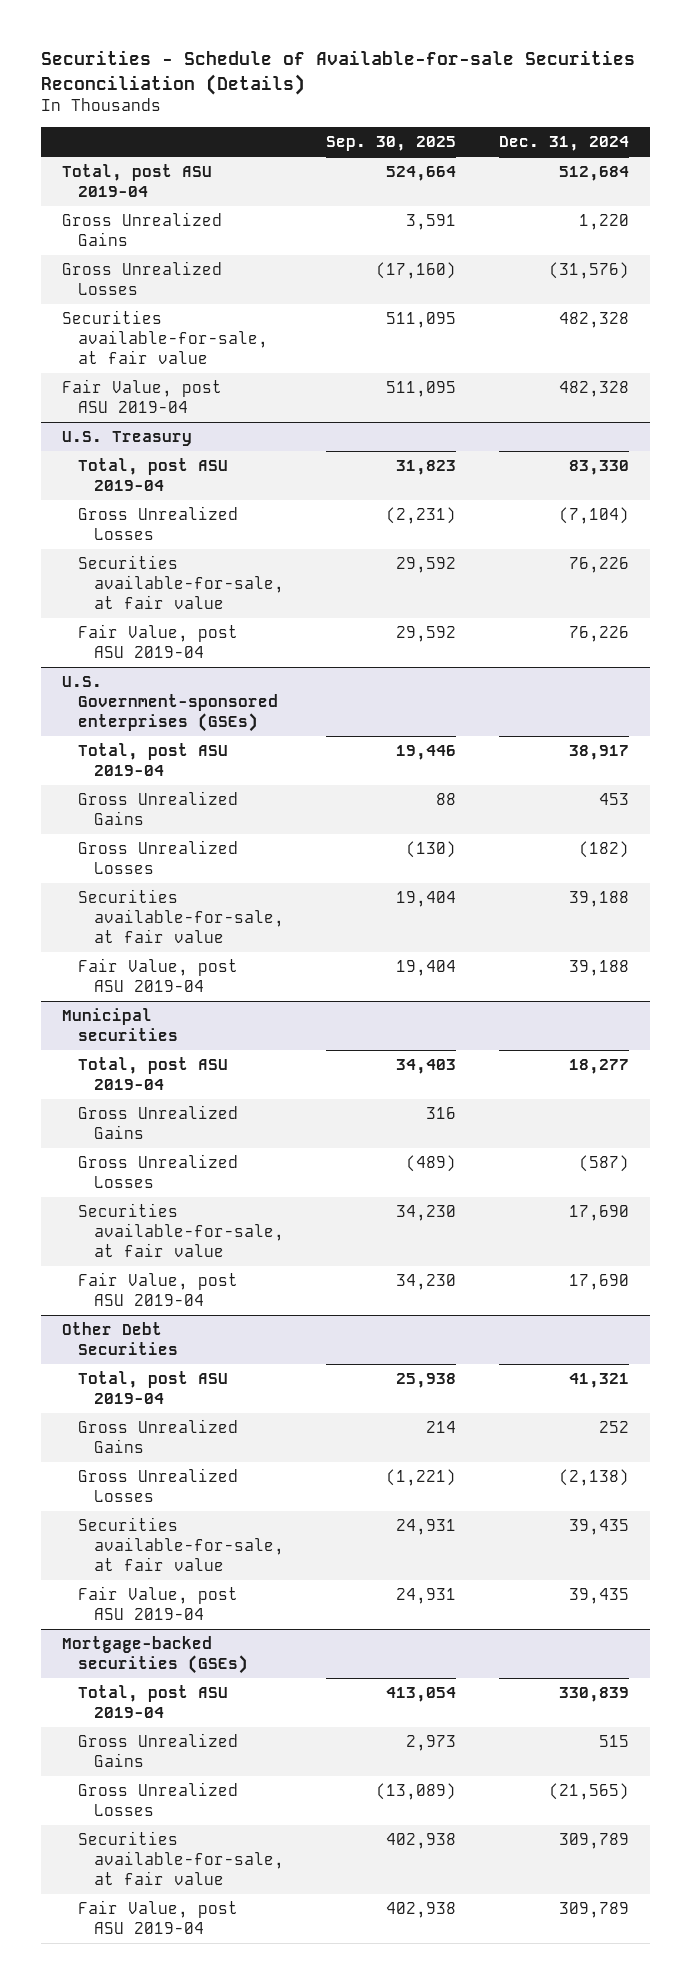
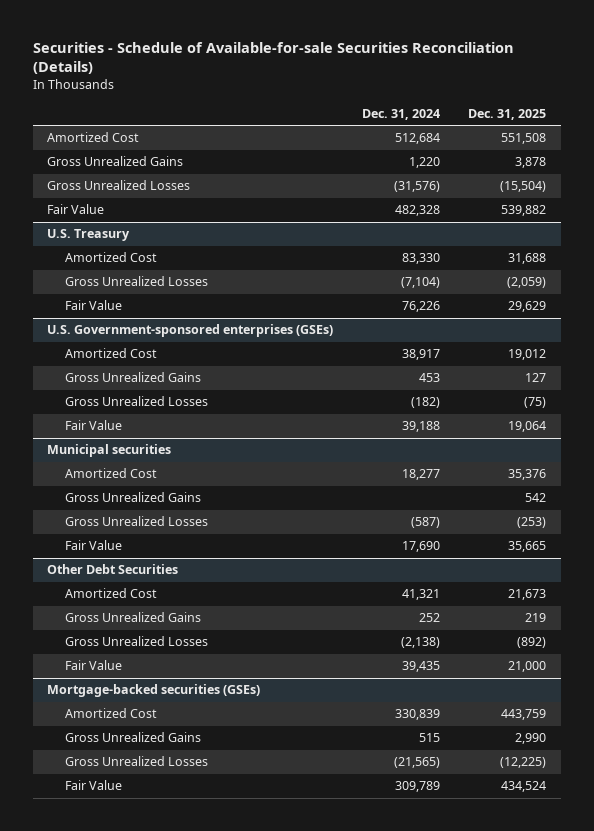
[326,136,457,152] Sep. 30, 2025 -> none
none -> [468,108,547,120] Dec. 31, 2025
[61,164,212,197] Total, post ASU 2019-04 -> [47,132,140,143] Amortized Cost
[61,379,222,413] Fair Value, post ASU 2019-04 -> none
[61,310,269,364] Securities available-for-sale, at fair value -> [47,204,105,215] Fair Value
[78,458,229,491] Total, post ASU 2019-04 -> [65,252,158,263] Amortized Cost
[78,624,239,658] Fair Value, post ASU 2019-04 -> none
[78,555,285,609] Securities available-for-sale, at fair value -> [65,300,123,311] Fair Value
[78,743,229,776] Total, post ASU 2019-04 -> [65,348,158,359] Amortized Cost
[78,958,239,992] Fair Value, post ASU 2019-04 -> none
[78,889,285,943] Securities available-for-sale, at fair value -> [65,420,123,431] Fair Value
[78,1057,229,1090] Total, post ASU 2019-04 -> [65,468,158,479] Amortized Cost
[78,1272,239,1306] Fair Value, post ASU 2019-04 -> none
[78,1203,285,1257] Securities available-for-sale, at fair value -> [65,540,123,551] Fair Value
[78,1371,229,1404] Total, post ASU 2019-04 -> [65,588,158,599] Amortized Cost
[78,1586,239,1620] Fair Value, post ASU 2019-04 -> none
[78,1517,285,1571] Securities available-for-sale, at fair value -> [65,660,123,671] Fair Value
[78,1685,229,1718] Total, post ASU 2019-04 -> [65,708,158,719] Amortized Cost
[78,1900,239,1934] Fair Value, post ASU 2019-04 -> none
[78,1831,285,1885] Securities available-for-sale, at fair value -> [65,780,123,791] Fair Value

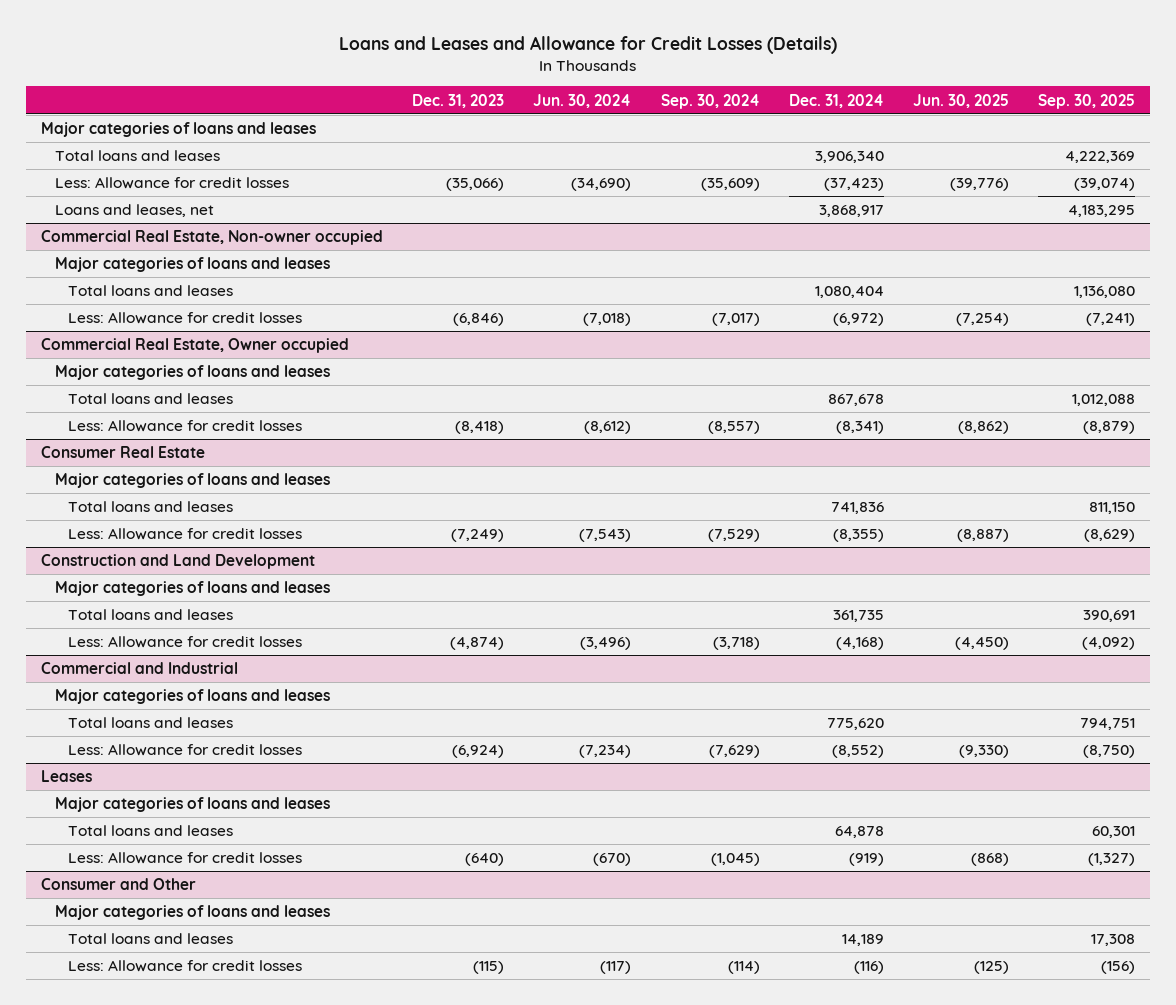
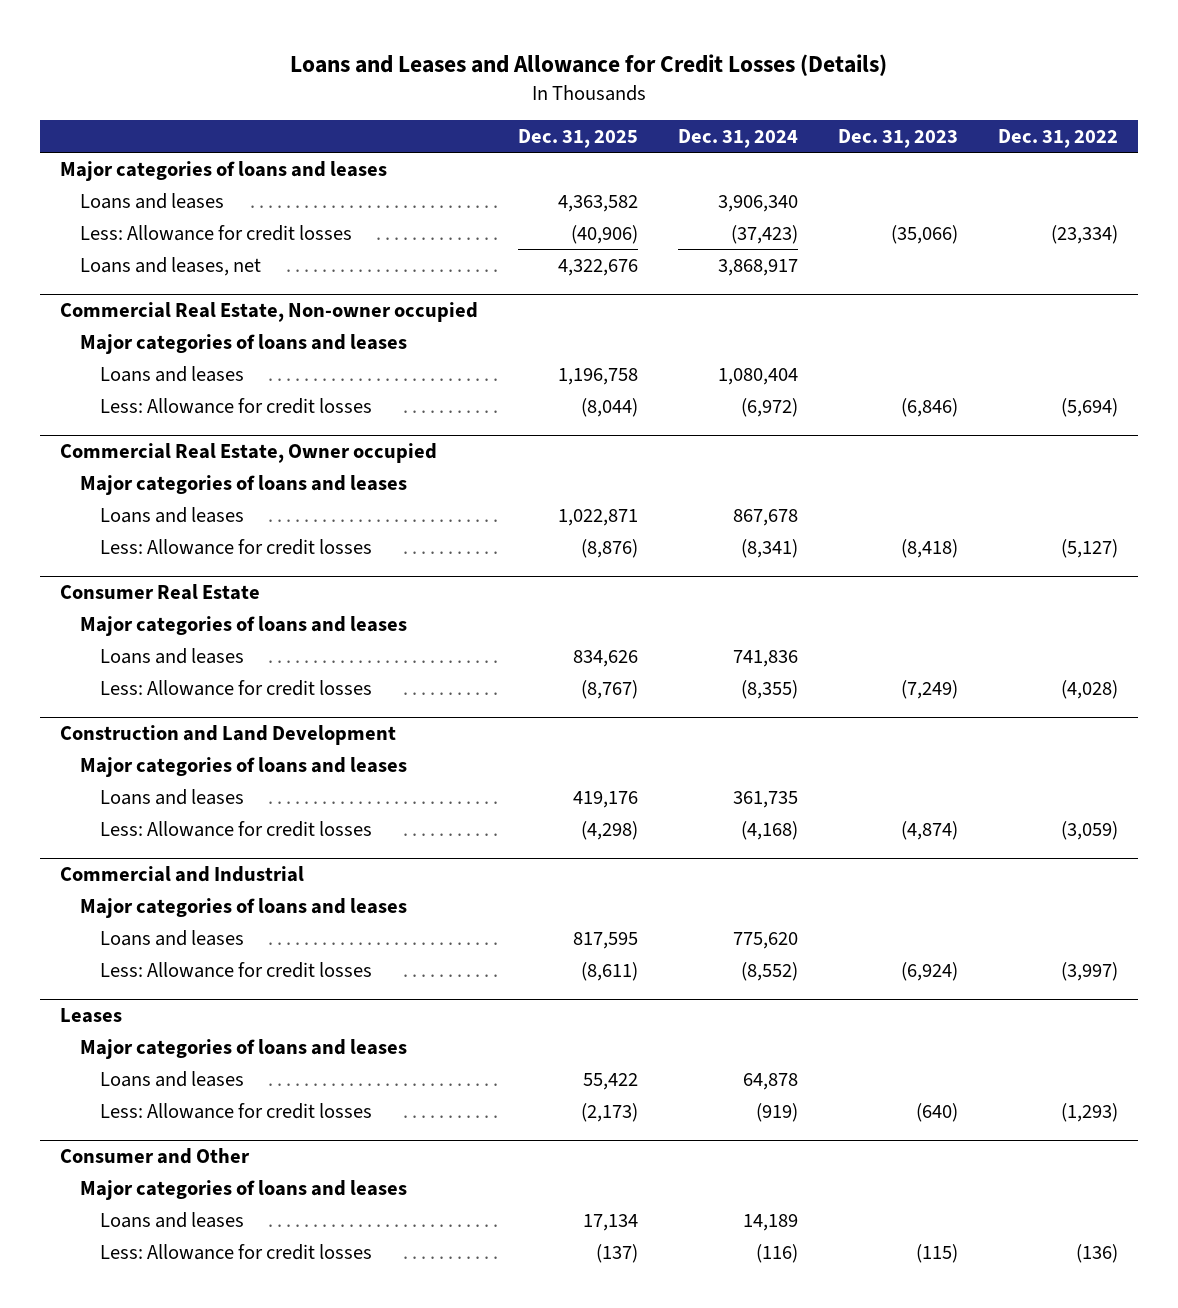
[533,93,632,108] Jun. 30, 2024 -> none
[660,93,760,109] Sep. 30, 2024 -> none
[913,93,1010,108] Jun. 30, 2025 -> none
[1038,93,1136,109] Sep. 30, 2025 -> none
none -> [518,129,639,149] Dec. 31, 2025
none -> [997,129,1118,149] Dec. 31, 2022
[54,150,220,162] Total loans and leases -> [80,192,225,209] Loans and leases
[68,285,234,297] Total loans and leases -> [100,365,245,382] Loans and leases
[68,393,234,405] Total loans and leases -> [100,506,245,523] Loans and leases
[68,501,234,513] Total loans and leases -> [100,647,245,664] Loans and leases
[68,609,234,621] Total loans and leases -> [100,788,245,805] Loans and leases
[68,717,234,729] Total loans and leases -> [100,929,245,946] Loans and leases
[68,825,234,837] Total loans and leases -> [100,1070,245,1087] Loans and leases
[68,933,234,945] Total loans and leases -> [100,1211,245,1228] Loans and leases

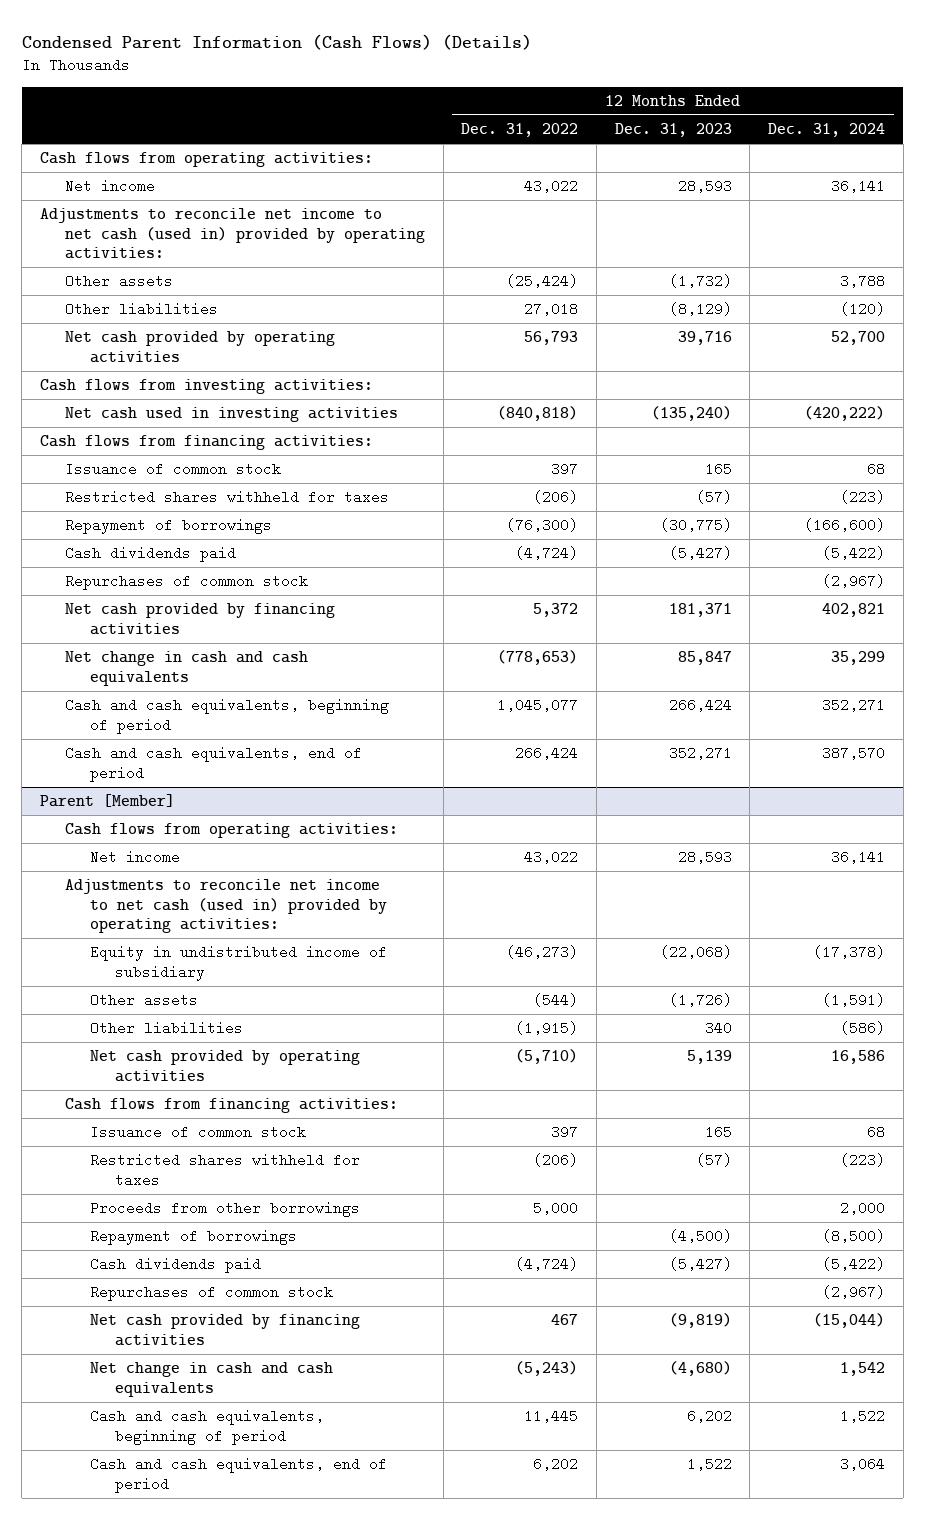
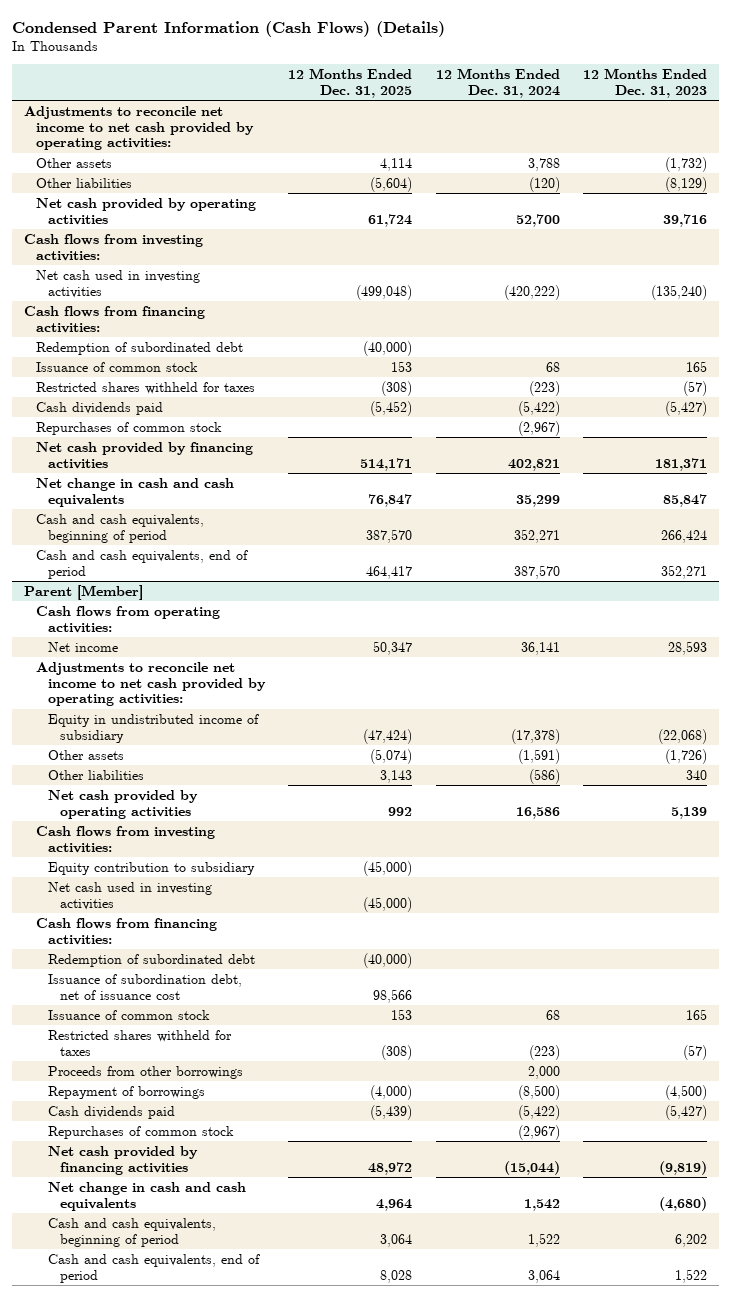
[461,123,579,138] Dec. 31, 2022 -> none
none -> [288,68,413,98] 12 Months Ended Dec. 31, 2025
[39,152,373,168] Cash flows from operating activities: -> none
[64,179,155,194] Net income -> none
[39,208,425,259] Adjustments to reconcile net income to net cash (used in) provided by operating activities: -> [24,105,254,151] Adjustments to reconcile net income to net cash provided by operating activities:
none -> [35,341,243,355] Redemption of subordinated debt
[64,518,272,535] Repayment of borrowings -> none
[64,879,387,933] Adjustments to reconcile net income to net cash (used in) provided by operating activities: -> [35,661,266,707] Adjustments to reconcile net income to net cash provided by operating activities:
none -> [35,825,215,853] Cash flows from investing activities:
none -> [47,861,255,875] Equity contribution to subsidiary
none -> [47,881,212,910] Net cash used in investing activities
none -> [47,953,255,967] Redemption of subordinated debt
none -> [47,973,242,1000] Issuance of subordination debt, net of issuance cost

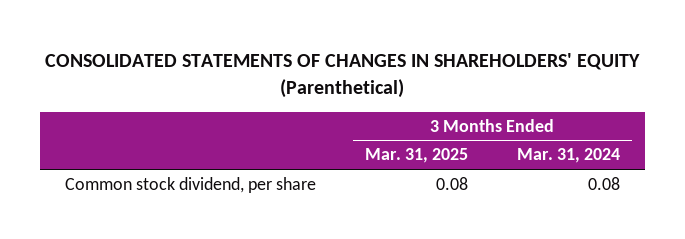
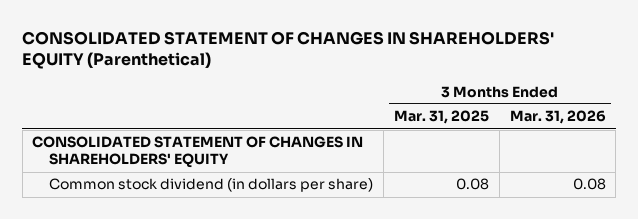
[45,53,641,99] CONSOLIDATED STATEMENTS OF CHANGES IN SHAREHOLDERS' EQUITY (Parenthetical) -> [22,30,555,70] CONSOLIDATED STATEMENT OF CHANGES IN SHAREHOLDERS' EQUITY (Parenthetical)
[516,148,620,164] Mar. 31, 2024 -> none
none -> [509,110,606,125] Mar. 31, 2026
none -> [32,136,364,169] CONSOLIDATED STATEMENT OF CHANGES IN SHAREHOLDERS' EQUITY
[64,177,316,194] Common stock dividend, per share -> [49,178,374,193] Common stock dividend (in dollars per share)

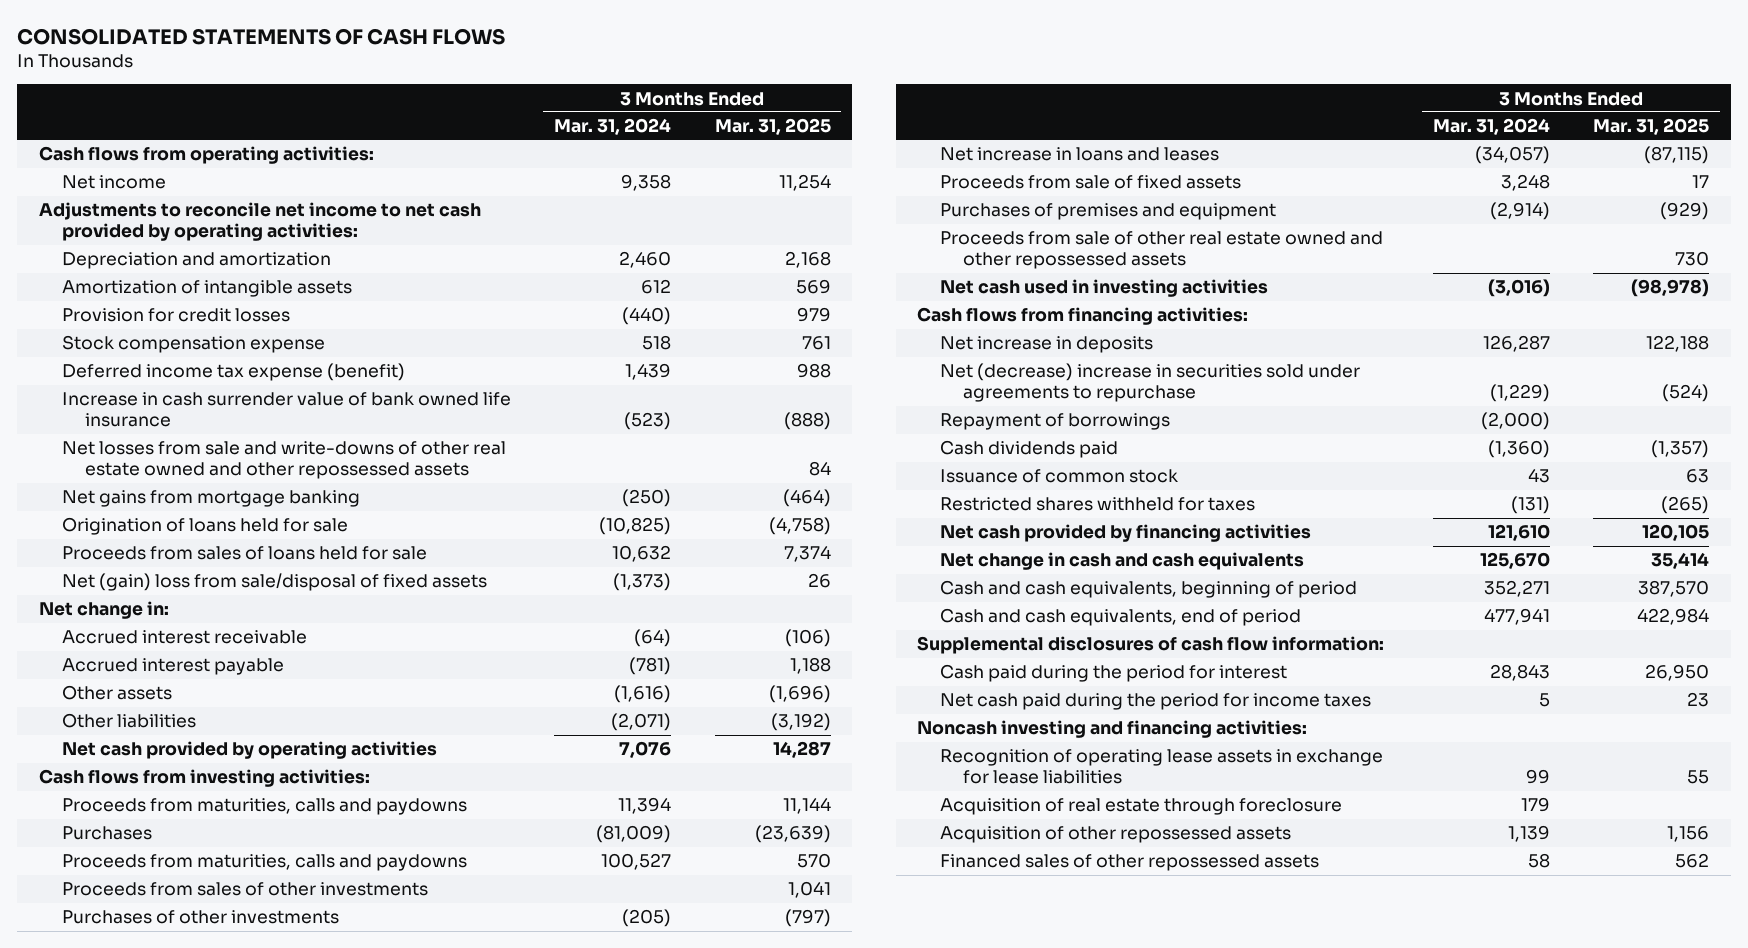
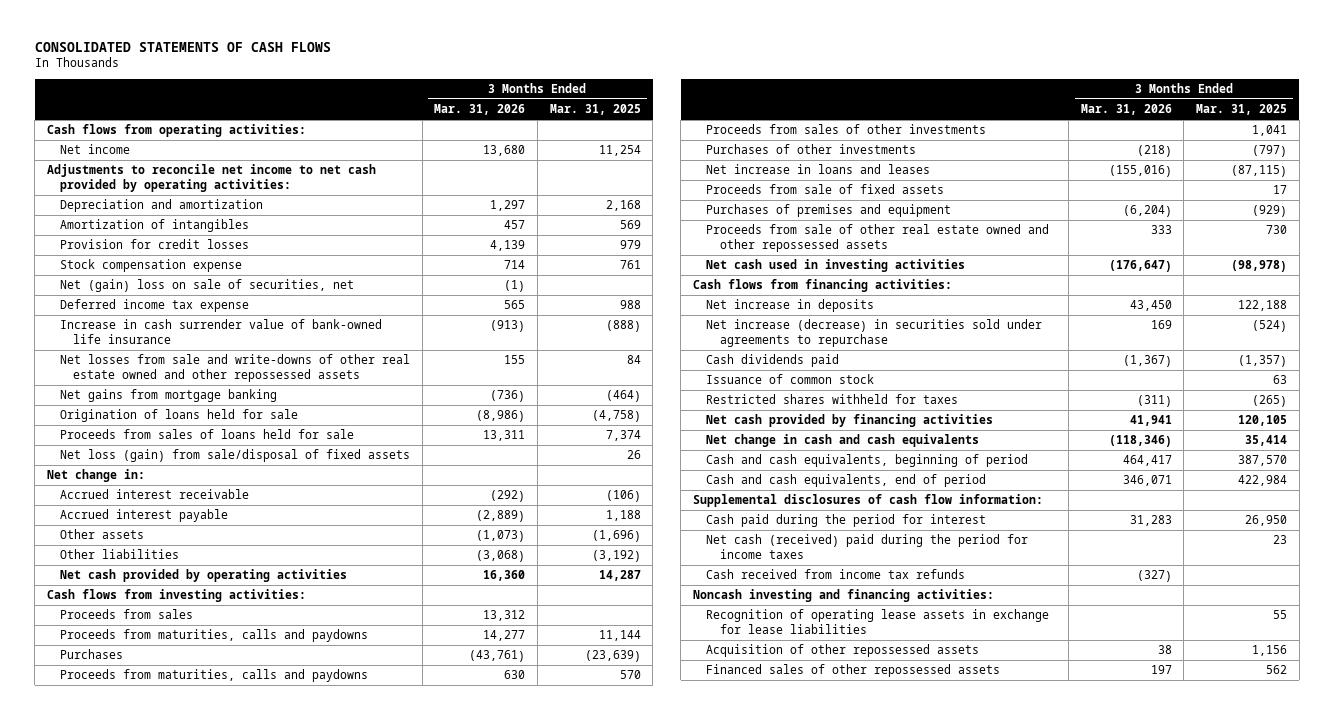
[554,118,672,136] Mar. 31, 2024 -> none
none -> [434,104,526,116] Mar. 31, 2026
[61,280,352,298] Amortization of intangible assets -> [60,219,250,233] Amortization of intangibles
none -> [60,279,355,293] Net (gain) loss on sale of securities, net
[61,363,405,382] Deferred income tax expense (benefit) -> [60,299,250,313] Deferred income tax expense
[61,392,511,428] Increase in cash surrender value of bank owned life insurance -> [60,319,383,344] Increase in cash surrender value of bank-owned life insurance
[61,573,487,592] Net (gain) loss from sale/disposal of fixed assets -> [60,449,411,463] Net loss (gain) from sale/disposal of fixed assets
none -> [60,609,194,620] Proceeds from sales
[940,413,1171,431] Repayment of borrowings -> none
[940,363,1361,403] Net (decrease) increase in securities sold under agreements to repurchase -> [706,319,1043,347] Net increase (decrease) in securities sold under agreements to repurchase
[940,693,1372,711] Net cash paid during the period for income taxes -> [706,534,1029,559] Net cash (received) paid during the period for income taxes
none -> [706,569,966,580] Cash received from income tax refunds
[940,798,1343,816] Acquisition of real estate through foreclosure -> none

